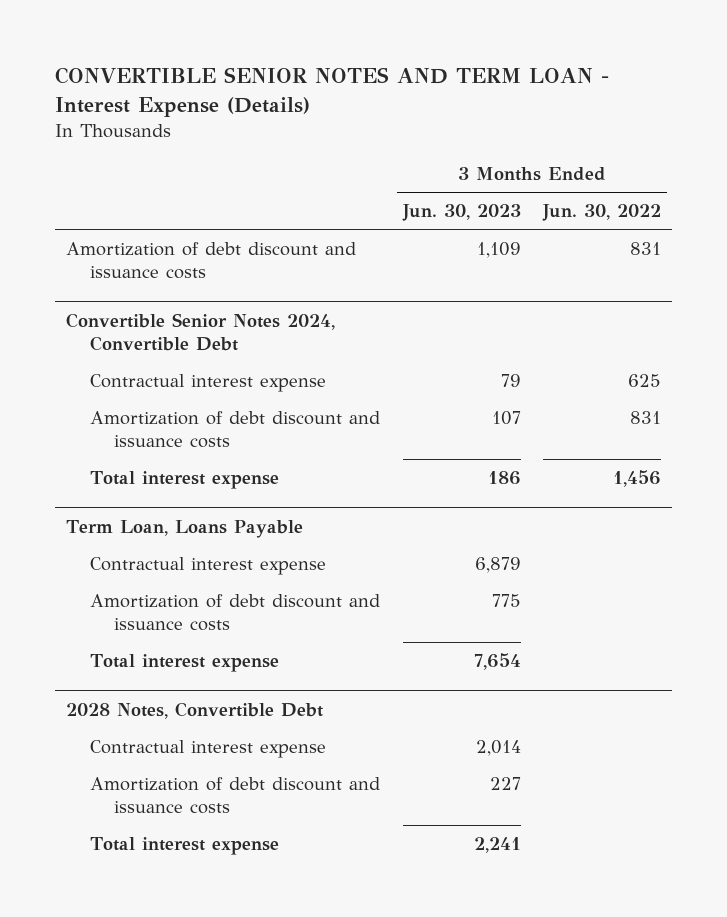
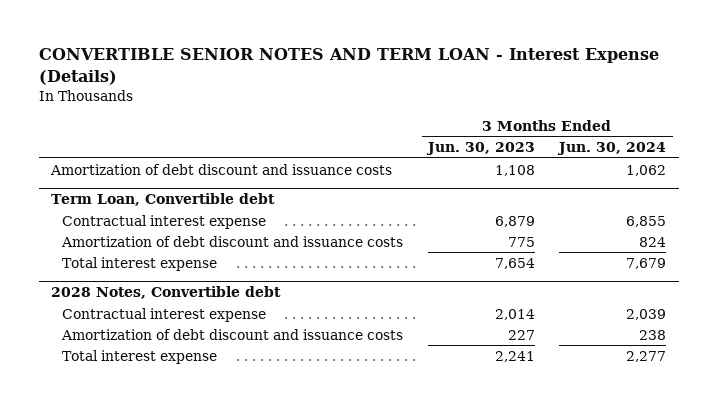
[542,204,662,222] Jun. 30, 2022 -> none
none -> [557,142,667,156] Jun. 30, 2024
[66,312,336,351] Convertible Senior Notes 2024, Convertible Debt -> none
[90,373,327,392] Contractual interest expense -> none
[90,410,381,449] Amortization of debt discount and issuance costs -> none
[90,470,280,489] Total interest expense -> none
[66,519,304,538] Term Loan, Loans Payable -> none
[476,241,521,258] 1,109 -> [494,164,535,176] 1,108
none -> [50,193,275,207] Term Loan, Convertible debt
[66,701,324,719] 2028 Notes, Convertible Debt -> [50,286,281,300] 2028 Notes, Convertible debt

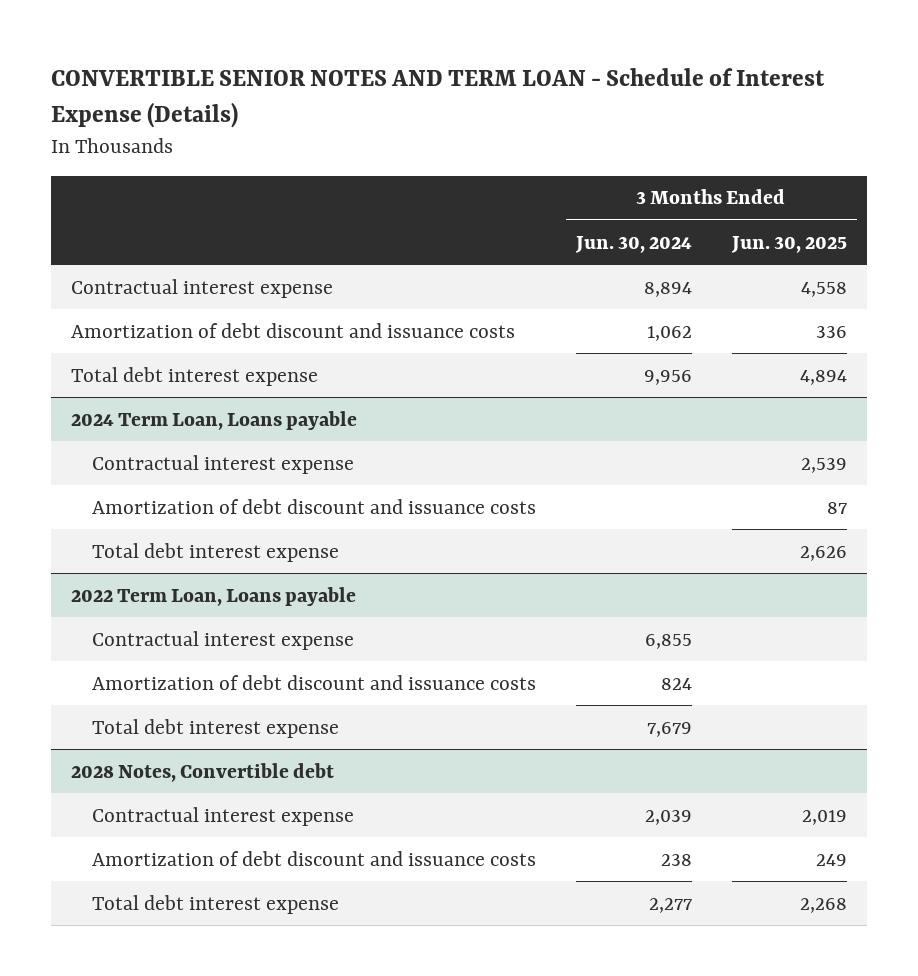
[38,48,659,86] CONVERTIBLE SENIOR NOTES AND TERM LOAN - Interest Expense (Details) -> [51,68,826,128] CONVERTIBLE SENIOR NOTES AND TERM LOAN - Schedule of Interest Expense (Details)
[425,142,535,156] Jun. 30, 2023 -> none
none -> [730,235,847,253] Jun. 30, 2025
none -> [70,278,333,298] Contractual interest expense
[50,193,275,207] Term Loan, Convertible debt -> none
none -> [70,366,318,386] Total debt interest expense
none -> [70,410,357,430] 2024 Term Loan, Loans payable
none -> [91,454,354,474] Contractual interest expense
none -> [91,498,536,514] Amortization of debt discount and issuance costs
none -> [91,542,339,562] Total debt interest expense
none -> [70,586,356,606] 2022 Term Loan, Loans payable
[62,256,218,271] Total interest expense -> [91,718,339,738] Total debt interest expense
[62,349,218,364] Total interest expense -> [91,894,339,914] Total debt interest expense

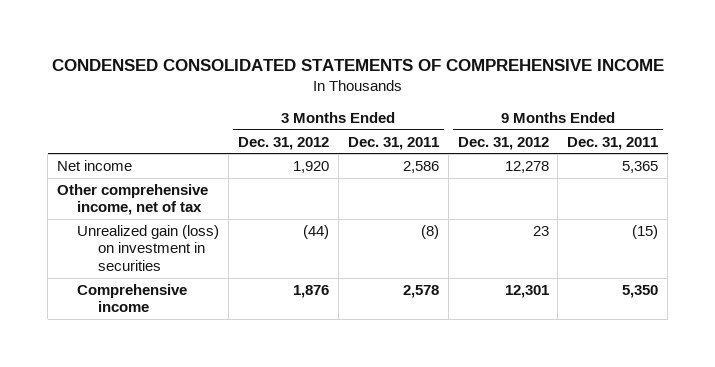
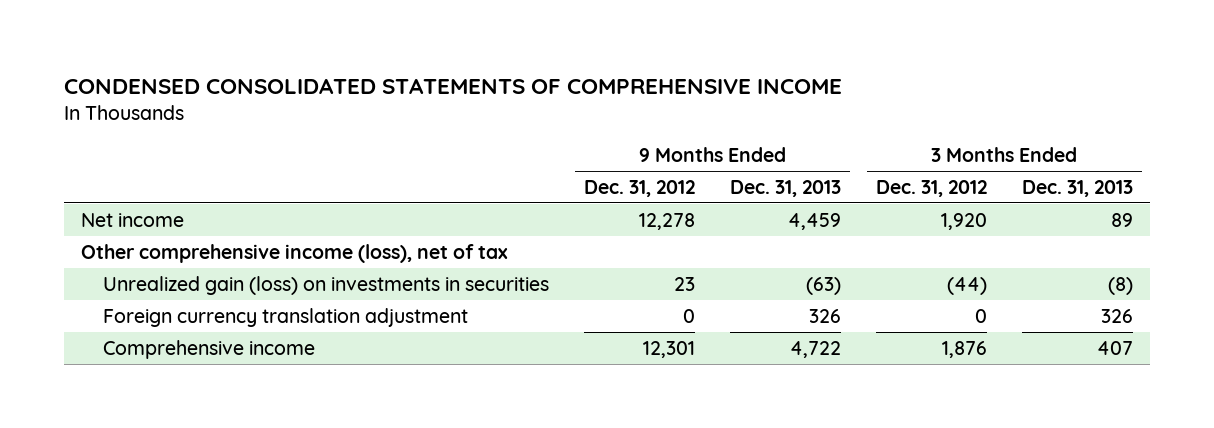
[347,136,439,150] Dec. 31, 2011 -> none
[567,136,659,150] Dec. 31, 2011 -> none
none -> [730,179,842,197] Dec. 31, 2013
none -> [1021,179,1133,197] Dec. 31, 2013
[57,184,209,216] Other comprehensive income, net of tax -> [81,243,509,263] Other comprehensive income (loss), net of tax
[77,225,220,271] Unrealized gain (loss) on investment in securities -> [103,275,550,295] Unrealized gain (loss) on investments in securities
none -> [103,307,469,327] Foreign currency translation adjustment

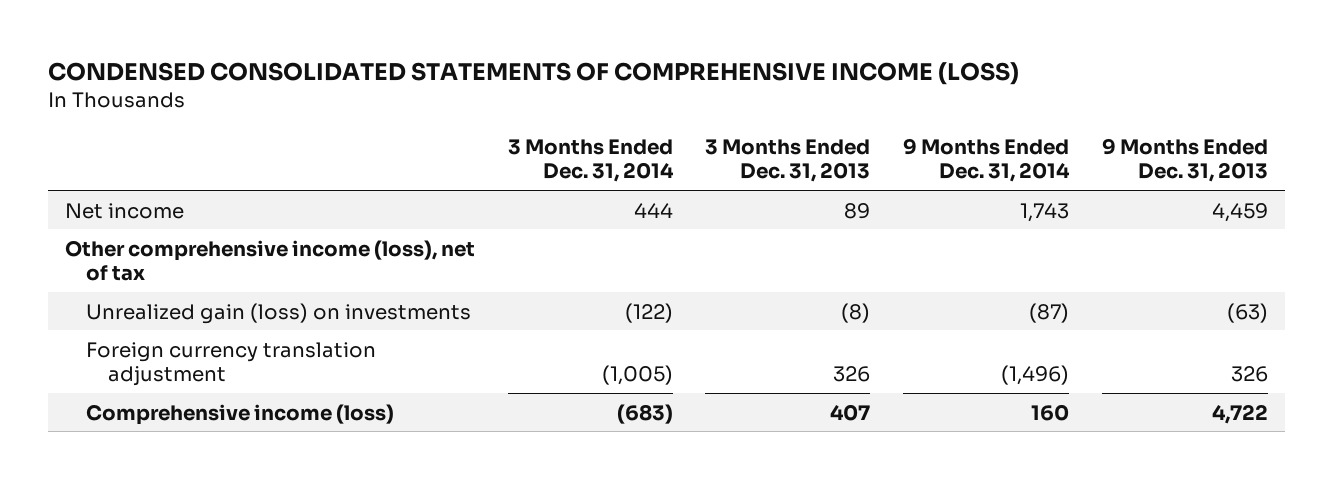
[63,77,842,94] CONDENSED CONSOLIDATED STATEMENTS OF COMPREHENSIVE INCOME -> [48,61,1020,85] CONDENSED CONSOLIDATED STATEMENTS OF COMPREHENSIVE INCOME (LOSS)
[584,179,696,197] Dec. 31, 2012 -> none
[875,179,987,197] Dec. 31, 2012 -> none
none -> [507,138,674,183] 3 Months Ended Dec. 31, 2014
none -> [903,137,1071,183] 9 Months Ended Dec. 31, 2014
[103,275,550,295] Unrealized gain (loss) on investments in securities -> [86,302,472,324] Unrealized gain (loss) on investments
[103,339,316,359] Comprehensive income -> [86,403,395,425] Comprehensive income (loss)

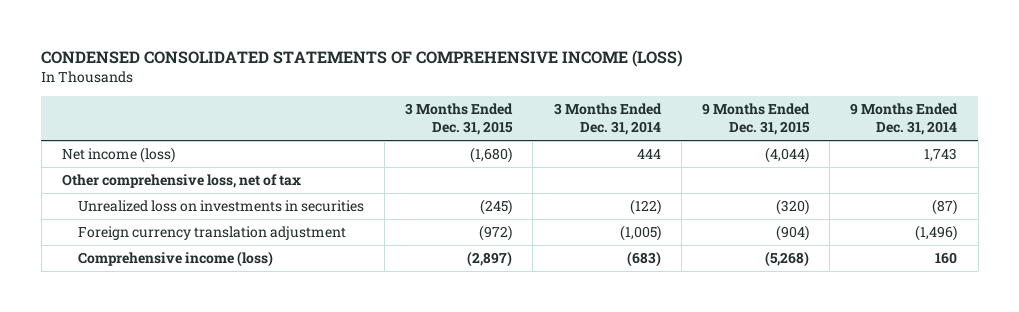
[705,138,871,183] 3 Months Ended Dec. 31, 2013 -> none
[1102,137,1269,183] 9 Months Ended Dec. 31, 2013 -> none
none -> [405,102,514,135] 3 Months Ended Dec. 31, 2015
none -> [702,102,811,135] 9 Months Ended Dec. 31, 2015
[64,202,184,219] Net income -> [62,147,176,164] Net income (loss)
[64,239,475,282] Other comprehensive income (loss), net of tax -> [62,174,302,189] Other comprehensive loss, net of tax
[86,302,472,324] Unrealized gain (loss) on investments -> [77,200,364,213] Unrealized loss on investments in securities

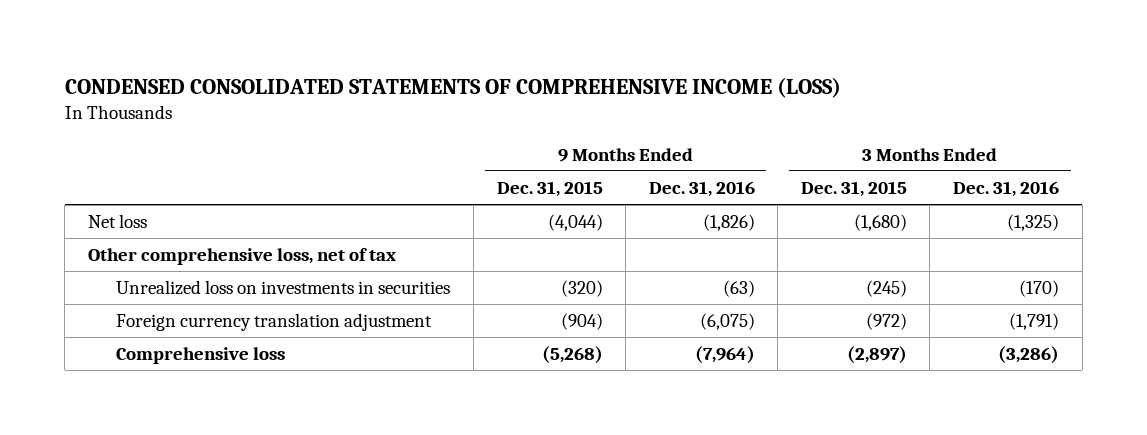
[553,102,662,135] 3 Months Ended Dec. 31, 2014 -> none
[850,102,959,135] 9 Months Ended Dec. 31, 2014 -> none
none -> [648,180,755,197] Dec. 31, 2016
none -> [953,180,1060,197] Dec. 31, 2016
[62,147,176,164] Net income (loss) -> [87,213,147,228] Net loss
[77,251,273,268] Comprehensive income (loss) -> [116,346,286,364] Comprehensive loss

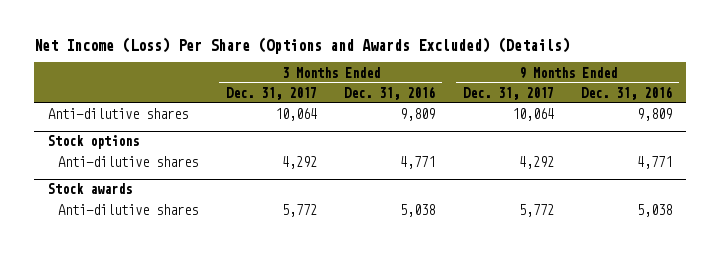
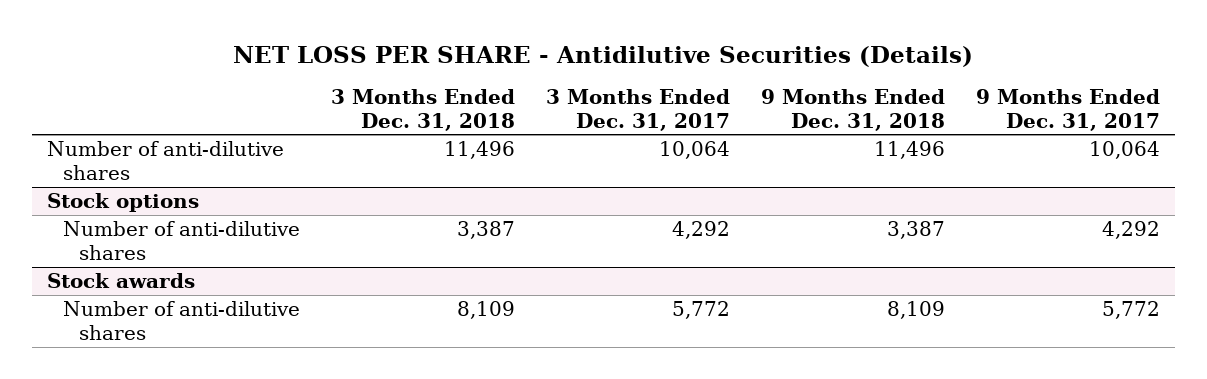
[34,37,571,55] Net Income (Loss) Per Share (Options and Awards Excluded) (Details) -> [233,45,974,67] NET LOSS PER SHARE - Antidilutive Securities (Details)
[344,85,436,100] Dec. 31, 2016 -> none
[581,85,673,100] Dec. 31, 2016 -> none
none -> [330,89,515,131] 3 Months Ended Dec. 31, 2018
none -> [760,89,945,131] 9 Months Ended Dec. 31, 2018
[47,108,188,120] Anti-dilutive shares -> [47,141,285,180] Number of anti-dilutive shares
[58,156,199,168] Anti-dilutive shares -> [62,221,300,260] Number of anti-dilutive shares
[58,204,199,216] Anti-dilutive shares -> [62,301,300,340] Number of anti-dilutive shares

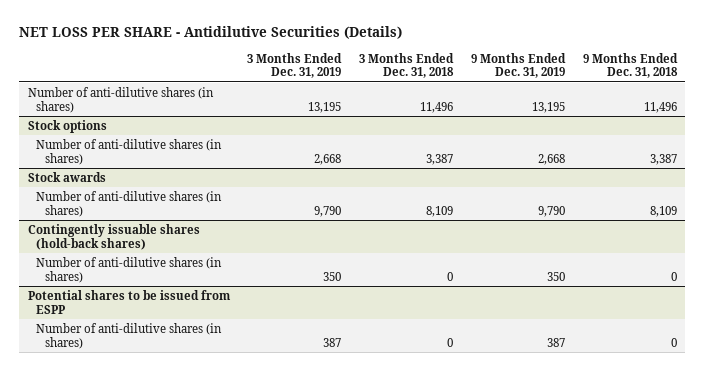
[545,89,730,131] 3 Months Ended Dec. 31, 2017 -> none
[975,89,1160,131] 9 Months Ended Dec. 31, 2017 -> none
none -> [247,52,343,79] 3 Months Ended Dec. 31, 2019
none -> [470,52,566,79] 9 Months Ended Dec. 31, 2019
[47,141,285,180] Number of anti-dilutive shares -> [27,86,214,113] Number of anti-dilutive shares (in shares)
[62,221,300,260] Number of anti-dilutive shares -> [36,138,223,165] Number of anti-dilutive shares (in shares)
[62,301,300,340] Number of anti-dilutive shares -> [36,190,223,217] Number of anti-dilutive shares (in shares)
none -> [27,223,200,250] Contingently issuable shares (hold-back shares)
none -> [36,256,223,283] Number of anti-dilutive shares (in shares)
none -> [27,289,231,314] Potential shares to be issued from ESPP
none -> [36,322,223,349] Number of anti-dilutive shares (in shares)

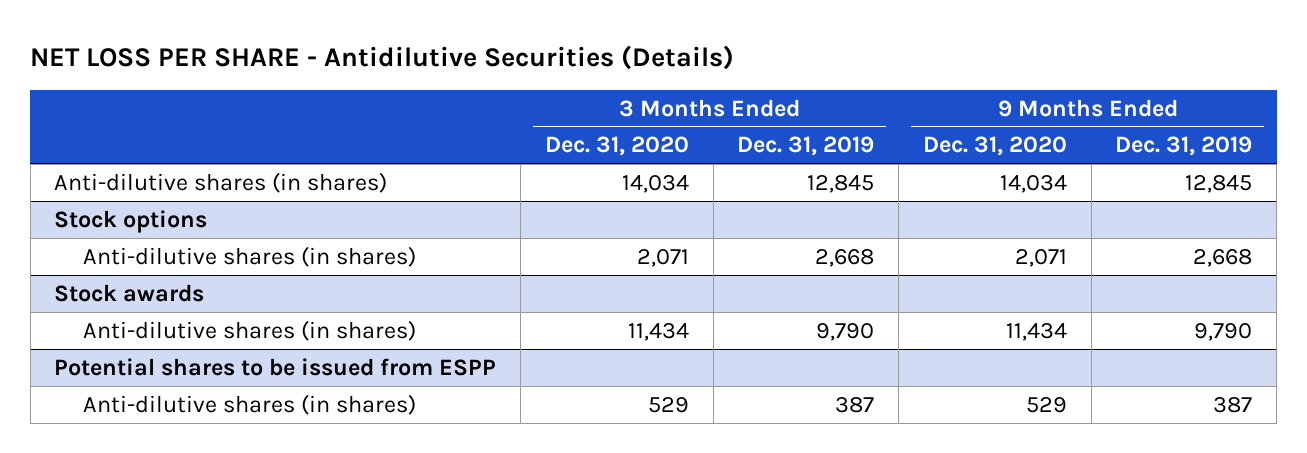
[359,52,455,79] 3 Months Ended Dec. 31, 2018 -> none
[582,52,678,79] 9 Months Ended Dec. 31, 2018 -> none
none -> [544,136,689,157] Dec. 31, 2020
none -> [922,136,1067,157] Dec. 31, 2020
[27,86,214,113] Number of anti-dilutive shares (in shares) -> [54,171,388,193] Anti-dilutive shares (in shares)
[308,101,342,113] 13,195 -> [807,174,875,193] 12,845
[531,101,565,113] 13,195 -> [1185,174,1253,193] 12,845
[36,138,223,165] Number of anti-dilutive shares (in shares) -> [83,245,417,267] Anti-dilutive shares (in shares)
[27,223,200,250] Contingently issuable shares (hold-back shares) -> none
[36,256,223,283] Number of anti-dilutive shares (in shares) -> none
[36,190,223,217] Number of anti-dilutive shares (in shares) -> [83,319,417,341] Anti-dilutive shares (in shares)
[36,322,223,349] Number of anti-dilutive shares (in shares) -> [83,393,417,415] Anti-dilutive shares (in shares)

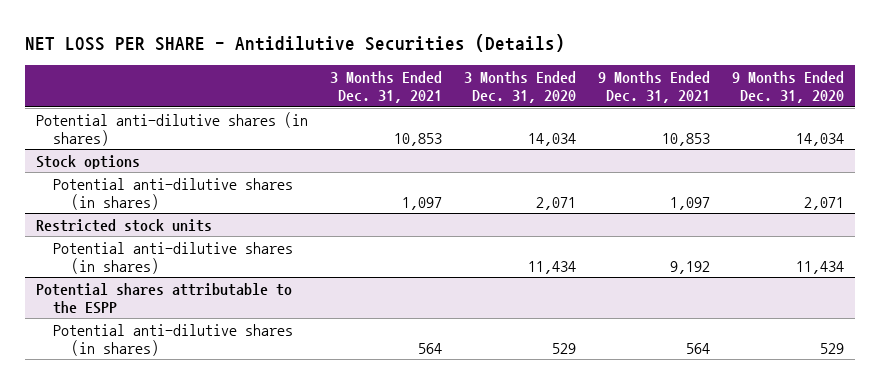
[737,136,875,157] Dec. 31, 2019 -> none
[1115,136,1253,157] Dec. 31, 2019 -> none
none -> [329,70,442,104] 3 Months Ended Dec. 31, 2021
none -> [597,70,710,104] 9 Months Ended Dec. 31, 2021
[54,171,388,193] Anti-dilutive shares (in shares) -> [35,111,308,147] Potential anti-dilutive shares (in shares)
[83,245,417,267] Anti-dilutive shares (in shares) -> [53,177,294,211] Potential anti-dilutive shares (in shares)
[54,283,205,302] Stock awards -> [35,218,212,232] Restricted stock units
[83,319,417,341] Anti-dilutive shares (in shares) -> [53,241,294,275] Potential anti-dilutive shares (in shares)
[54,357,497,376] Potential shares to be issued from ESPP -> [35,282,292,315] Potential shares attributable to the ESPP
[83,393,417,415] Anti-dilutive shares (in shares) -> [53,323,294,357] Potential anti-dilutive shares (in shares)

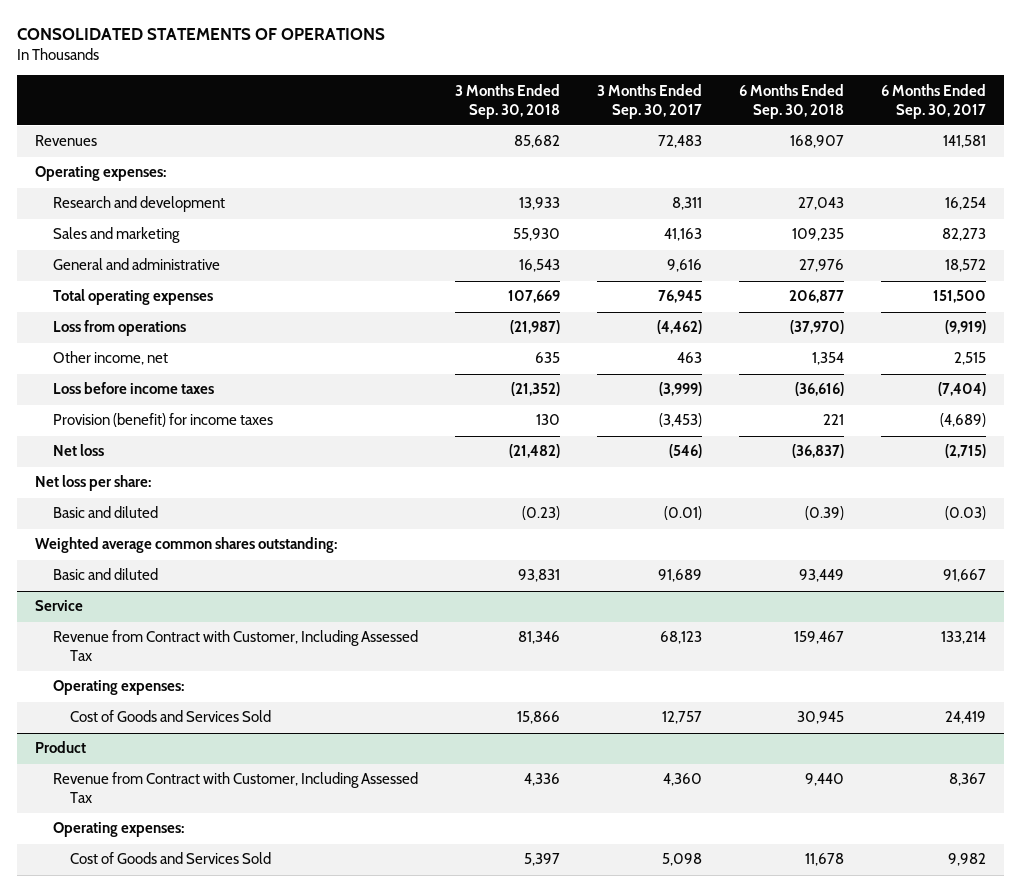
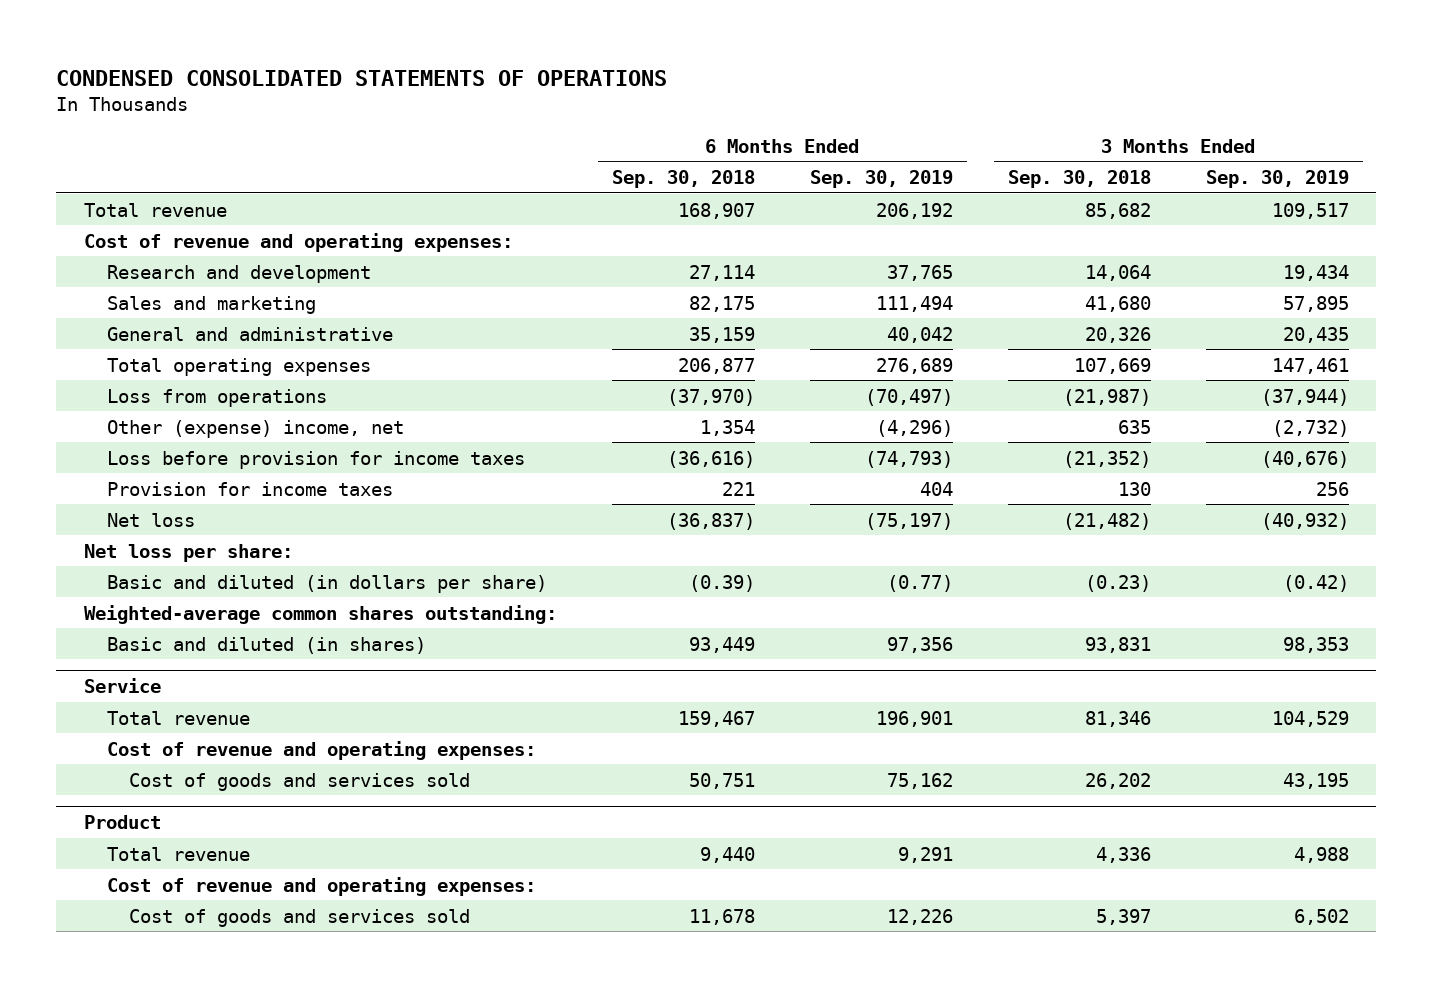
[16,28,385,41] CONSOLIDATED STATEMENTS OF OPERATIONS -> [56,69,668,86] CONDENSED CONSOLIDATED STATEMENTS OF OPERATIONS
[596,83,702,119] 3 Months Ended Sep. 30, 2017 -> none
[880,83,986,119] 6 Months Ended Sep. 30, 2017 -> none
none -> [809,169,953,188] Sep. 30, 2019
none -> [1205,169,1349,188] Sep. 30, 2019
[35,135,98,147] Revenues -> [83,202,227,217] Total revenue
[35,166,167,182] Operating expenses: -> [83,232,513,252] Cost of revenue and operating expenses:
[518,197,560,211] 13,933 -> [1084,264,1151,281] 14,064
[797,197,844,211] 27,043 -> [688,264,755,281] 27,114
[512,228,560,242] 55,930 -> [1084,295,1151,312] 41,680
[791,228,844,242] 109,235 -> [688,295,755,312] 82,175
[518,259,560,273] 16,543 -> [1084,326,1151,343] 20,326
[798,259,844,273] 27,976 -> [688,326,755,343] 35,159
[52,351,168,366] Other income, net -> [106,419,404,438] Other (expense) income, net
[52,382,214,395] Loss before income taxes -> [106,450,525,469] Loss before provision for income taxes
[52,413,273,428] Provision (benefit) for income taxes -> [106,481,393,496] Provision for income taxes
[52,506,158,519] Basic and diluted -> [106,574,547,593] Basic and diluted (in dollars per share)
[35,537,338,554] Weighted average common shares outstanding: -> [83,604,557,624] Weighted-average common shares outstanding:
[52,568,158,581] Basic and diluted -> [106,636,426,654] Basic and diluted (in shares)
[52,630,418,662] Revenue from Contract with Customer, Including Assessed Tax -> [106,710,250,725] Total revenue
[52,680,184,696] Operating expenses: -> [106,740,536,760] Cost of revenue and operating expenses:
[70,710,272,723] Cost of Goods and Services Sold -> [129,772,471,791] Cost of goods and services sold
[516,711,560,725] 15,866 -> [1084,772,1151,789] 26,202
[796,711,844,725] 30,945 -> [688,772,755,789] 50,751
[52,772,418,804] Revenue from Contract with Customer, Including Assessed Tax -> [106,846,250,861] Total revenue
[52,822,184,838] Operating expenses: -> [106,876,536,896] Cost of revenue and operating expenses:
[70,852,272,865] Cost of Goods and Services Sold -> [129,908,471,927] Cost of goods and services sold

